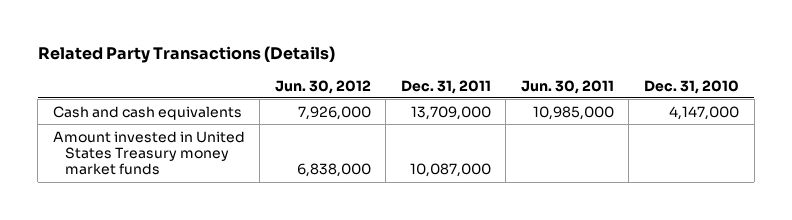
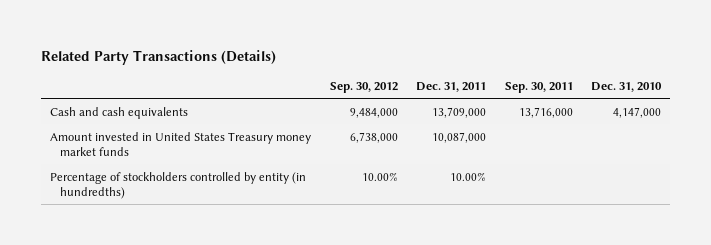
[274,79,371,94] Jun. 30, 2012 -> none
[520,79,614,94] Jun. 30, 2011 -> none
none -> [329,82,398,94] Sep. 30, 2012
none -> [504,82,573,94] Sep. 30, 2011
none -> [50,171,307,200] Percentage of stockholders controlled by entity (in hundredths)

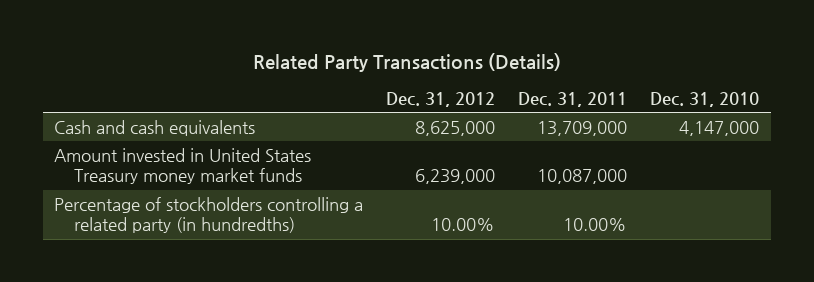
[329,82,398,94] Sep. 30, 2012 -> none
[504,82,573,94] Sep. 30, 2011 -> none
none -> [386,92,496,108] Dec. 31, 2012
[50,171,307,200] Percentage of stockholders controlled by entity (in hundredths) -> none
none -> [54,196,364,234] Percentage of stockholders controlling a related party (in hundredths)

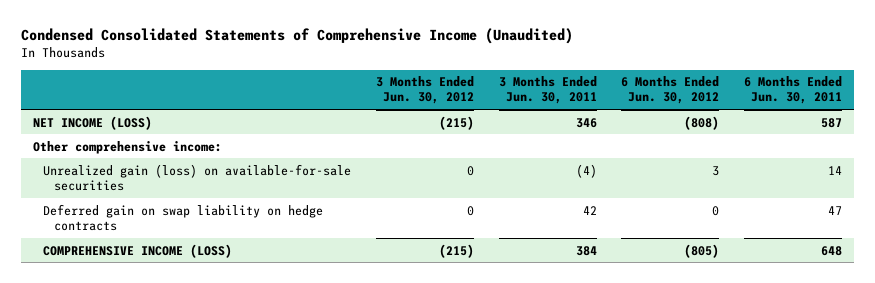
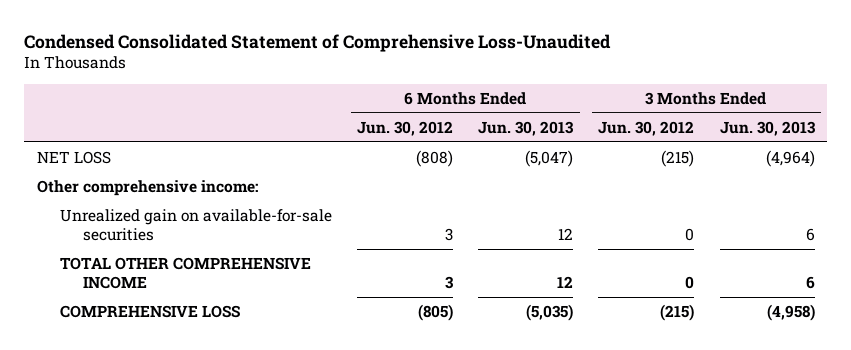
[21,28,574,45] Condensed Consolidated Statements of Comprehensive Income (Unaudited) -> [24,33,612,52] Condensed Consolidated Statement of Comprehensive Loss-Unaudited
[498,76,597,105] 3 Months Ended Jun. 30, 2011 -> none
[743,76,842,105] 6 Months Ended Jun. 30, 2011 -> none
none -> [478,120,575,136] Jun. 30, 2013
none -> [719,120,816,136] Jun. 30, 2013
[33,115,153,130] NET INCOME (LOSS) -> [36,151,111,165] NET LOSS
[43,203,324,231] Deferred gain on swap liability on hedge contracts -> none
[43,163,352,191] Unrealized gain (loss) on available-for-sale securities -> [59,209,332,242] Unrealized gain on available-for-sale securities
none -> [59,257,311,290] TOTAL OTHER COMPREHENSIVE INCOME
[43,243,233,258] COMPREHENSIVE INCOME (LOSS) -> [59,305,240,319] COMPREHENSIVE LOSS

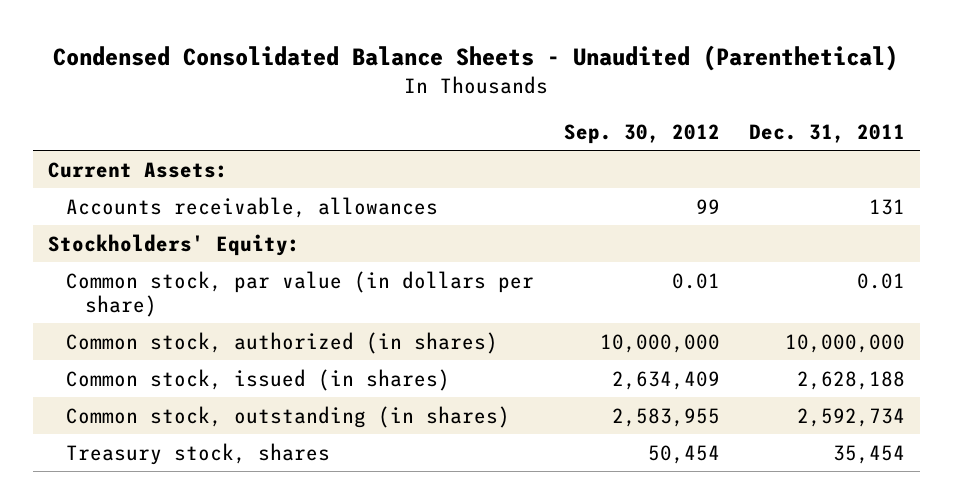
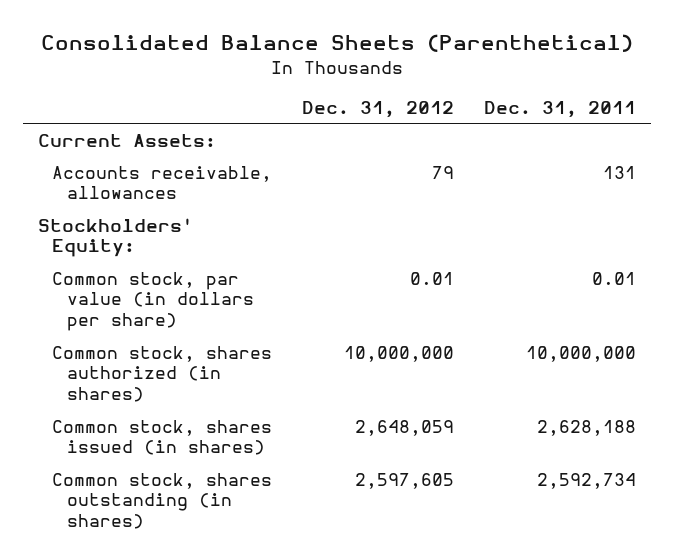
[53,45,899,72] Condensed Consolidated Balance Sheets - Unaudited (Parenthetical) -> [41,34,634,53] Consolidated Balance Sheets (Parenthetical)
[563,124,720,145] Sep. 30, 2012 -> none
none -> [302,100,455,118] Dec. 31, 2012
[66,442,331,465] Treasury stock, shares -> none
[66,331,499,354] Common stock, authorized (in shares) -> [52,345,273,403] Common stock, shares authorized (in shares)
[66,368,451,391] Common stock, issued (in shares) -> [52,419,273,456] Common stock, shares issued (in shares)
[66,405,511,428] Common stock, outstanding (in shares) -> [52,472,273,530] Common stock, shares outstanding (in shares)

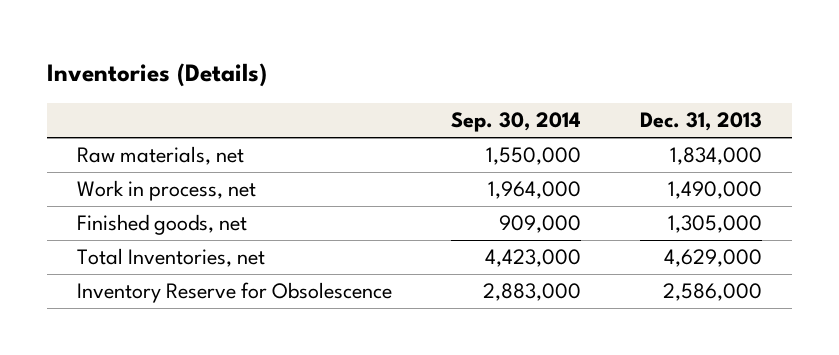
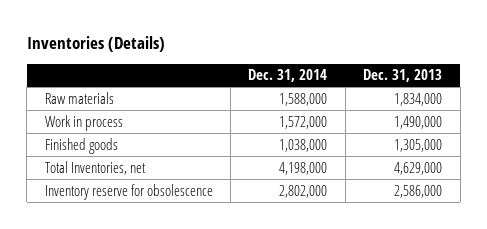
[451,112,582,133] Sep. 30, 2014 -> none
none -> [248,69,328,83] Dec. 31, 2014
[76,146,244,166] Raw materials, net -> [44,91,114,104] Raw materials
[76,180,256,202] Work in process, net -> [44,114,123,131] Work in process
[76,214,247,236] Finished goods, net -> [44,137,118,154] Finished goods
[76,282,392,304] Inventory Reserve for Obsolescence -> [44,183,213,200] Inventory reserve for obsolescence

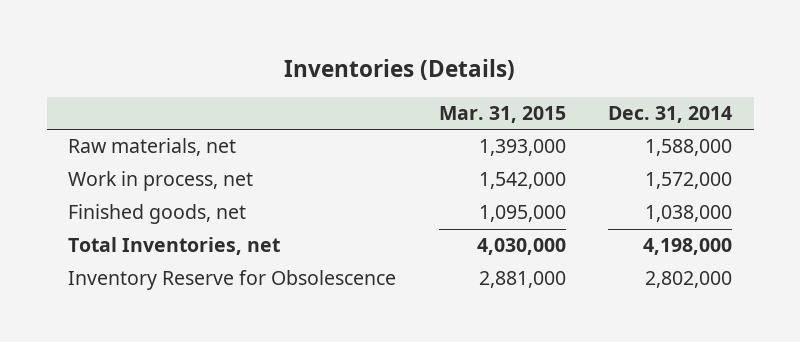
[363,69,443,83] Dec. 31, 2013 -> none
none -> [438,105,566,123] Mar. 31, 2015
[44,91,114,104] Raw materials -> [67,138,236,157] Raw materials, net
[44,114,123,131] Work in process -> [67,171,253,192] Work in process, net
[44,137,118,154] Finished goods -> [67,204,246,225] Finished goods, net
[44,183,213,200] Inventory reserve for obsolescence -> [67,270,396,291] Inventory Reserve for Obsolescence

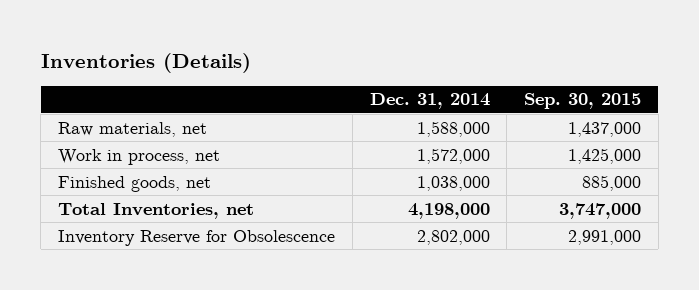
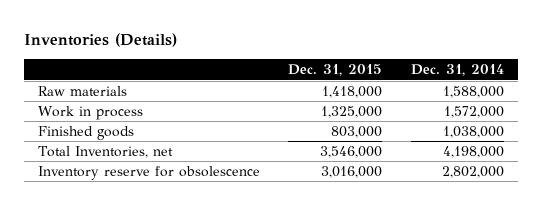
[524,93,642,110] Sep. 30, 2015 -> none
none -> [288,64,383,77] Dec. 31, 2015
[58,121,208,137] Raw materials, net -> [37,85,127,96] Raw materials
[58,148,221,165] Work in process, net -> [37,105,143,120] Work in process
[58,175,212,192] Finished goods, net -> [37,125,134,140] Finished goods
[58,229,336,246] Inventory Reserve for Obsolescence -> [37,165,260,180] Inventory reserve for obsolescence

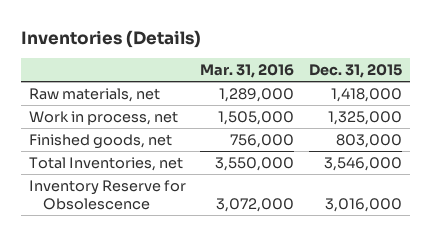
[410,64,504,77] Dec. 31, 2014 -> none
none -> [200,64,295,79] Mar. 31, 2016
[37,85,127,96] Raw materials -> [28,87,160,102] Raw materials, net
[37,105,143,120] Work in process -> [28,110,178,125] Work in process, net
[37,125,134,140] Finished goods -> [28,133,172,149] Finished goods, net
[37,165,260,180] Inventory reserve for obsolescence -> [28,179,186,211] Inventory Reserve for Obsolescence

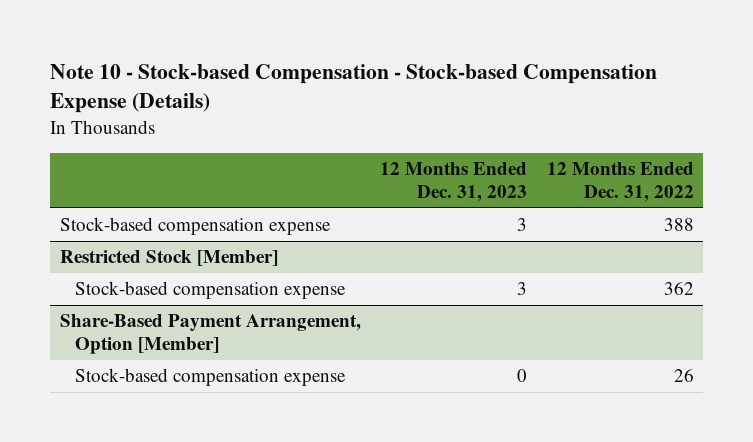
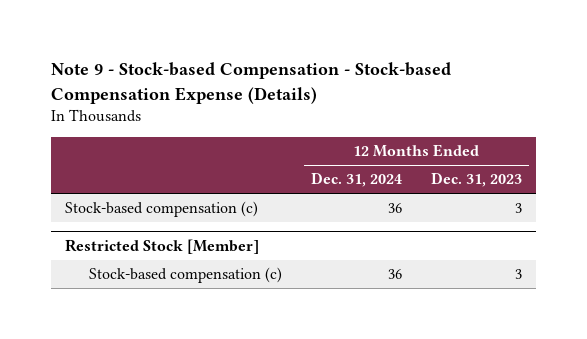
[49,64,657,114] Note 10 - Stock-based Compensation - Stock-based Compensation Expense (Details) -> [50,62,451,104] Note 9 - Stock-based Compensation - Stock-based Compensation Expense (Details)
[546,162,694,202] 12 Months Ended Dec. 31, 2022 -> none
none -> [311,172,403,188] Dec. 31, 2024
[59,217,331,236] Stock-based compensation expense -> [65,201,259,218] Stock-based compensation (c)
[59,314,361,355] Share-Based Payment Arrangement, Option [Member] -> none
[75,368,347,387] Stock-based compensation expense -> none
[75,281,347,300] Stock-based compensation expense -> [89,267,283,284] Stock-based compensation (c)

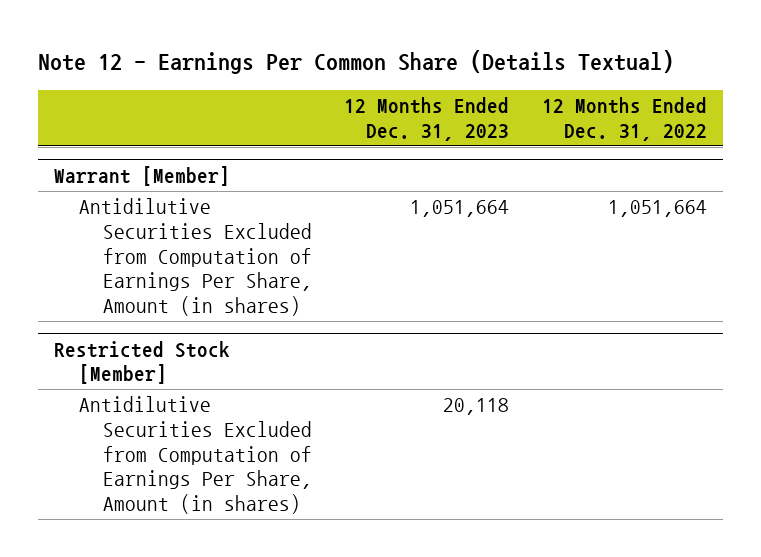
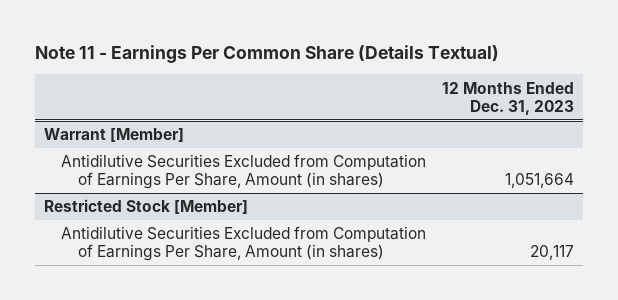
[37,50,674,75] Note 12 - Earnings Per Common Share (Details Textual) -> [35,45,500,64] Note 11 - Earnings Per Common Share (Details Textual)
[541,96,707,141] 12 Months Ended Dec. 31, 2022 -> none
[443,398,510,416] 20,118 -> [530,245,575,261] 20,117

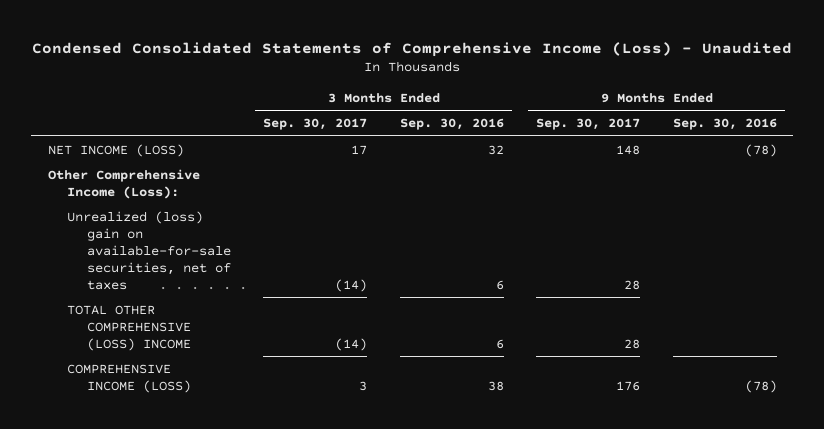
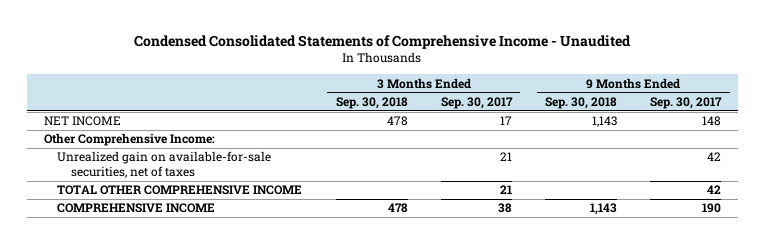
[32,41,793,57] Condensed Consolidated Statements of Comprehensive Income (Loss) - Unaudited -> [134,34,632,49] Condensed Consolidated Statements of Comprehensive Income - Unaudited
[399,118,504,131] Sep. 30, 2016 -> none
[672,118,777,131] Sep. 30, 2016 -> none
none -> [335,97,408,110] Sep. 30, 2018
none -> [545,97,618,110] Sep. 30, 2018
[47,143,184,157] NET INCOME (LOSS) -> [43,116,121,127] NET INCOME
[47,168,200,199] Other Comprehensive Income (Loss): -> [43,133,215,147] Other Comprehensive Income:
[67,210,232,290] Unrealized (loss) gain on available-for-sale securities, net of taxes -> [57,151,272,178] Unrealized gain on available-for-sale securities, net of taxes
[335,278,368,292] (14) -> [499,152,512,162] 21
[624,279,641,290] 28 -> [707,152,722,162] 42
[67,304,192,351] TOTAL OTHER COMPREHENSIVE (LOSS) INCOME -> [57,185,303,196] TOTAL OTHER COMPREHENSIVE INCOME
[335,337,368,351] (14) -> [499,185,512,195] 21
[624,338,641,349] 28 -> [707,185,722,195] 42
[67,363,192,393] COMPREHENSIVE INCOME (LOSS) -> [57,203,216,214] COMPREHENSIVE INCOME
[359,380,368,391] 3 -> [497,203,512,214] 38
[616,380,641,391] 176 -> [702,203,722,214] 190

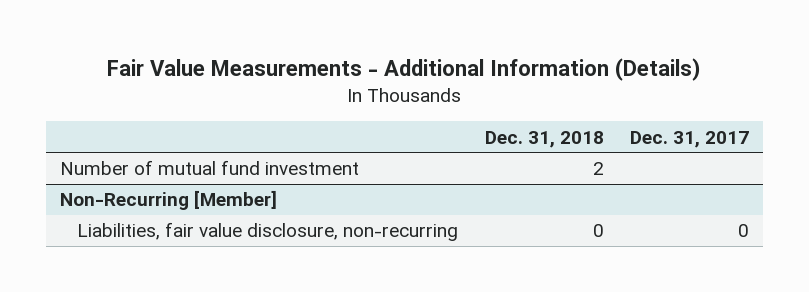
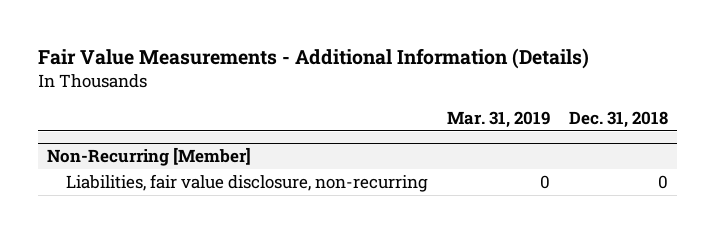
[630,130,750,148] Dec. 31, 2017 -> none
none -> [447,110,551,128] Mar. 31, 2019
[59,160,359,176] Number of mutual fund investment -> none

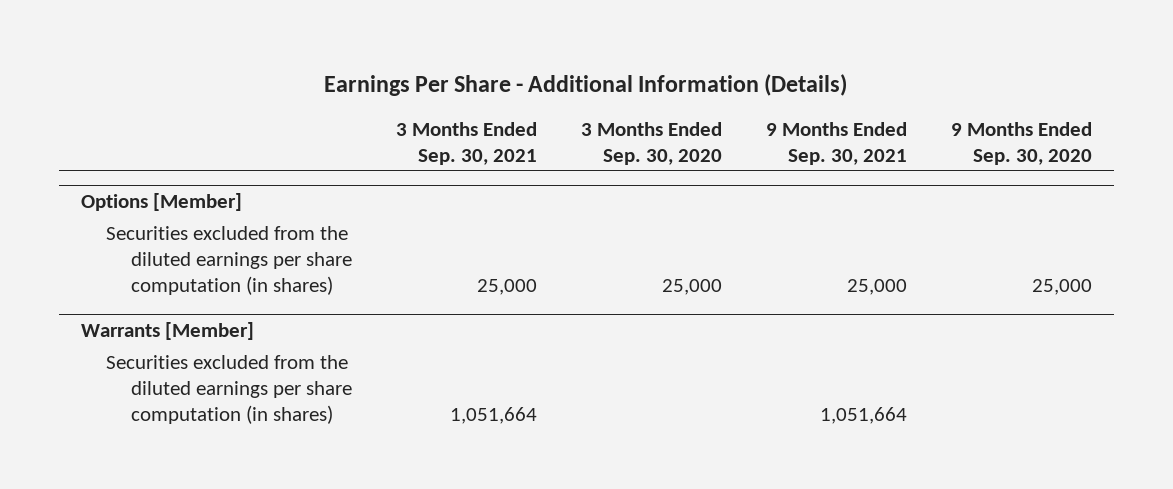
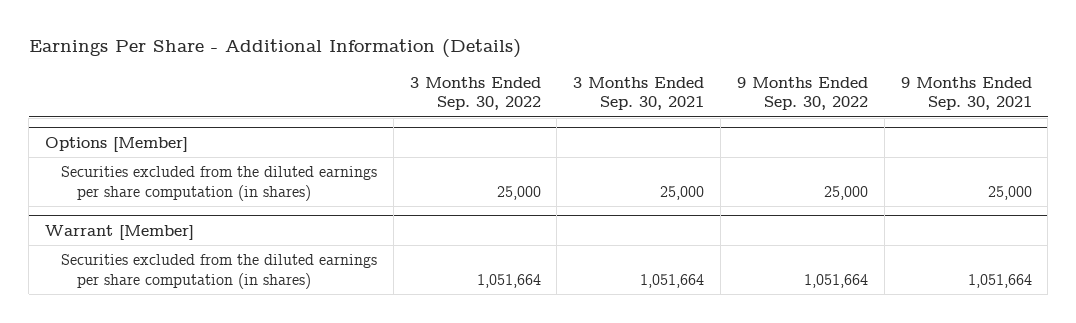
[581,121,723,165] 3 Months Ended Sep. 30, 2020 -> none
[950,121,1092,165] 9 Months Ended Sep. 30, 2020 -> none
none -> [409,76,541,111] 3 Months Ended Sep. 30, 2022
none -> [736,76,868,111] 9 Months Ended Sep. 30, 2022
[81,321,255,340] Warrants [Member] -> [44,224,194,240] Warrant [Member]

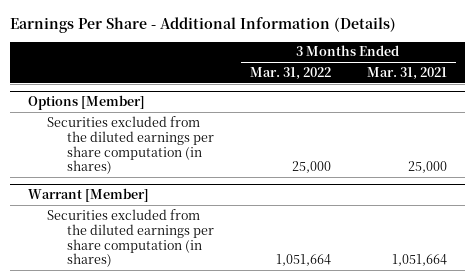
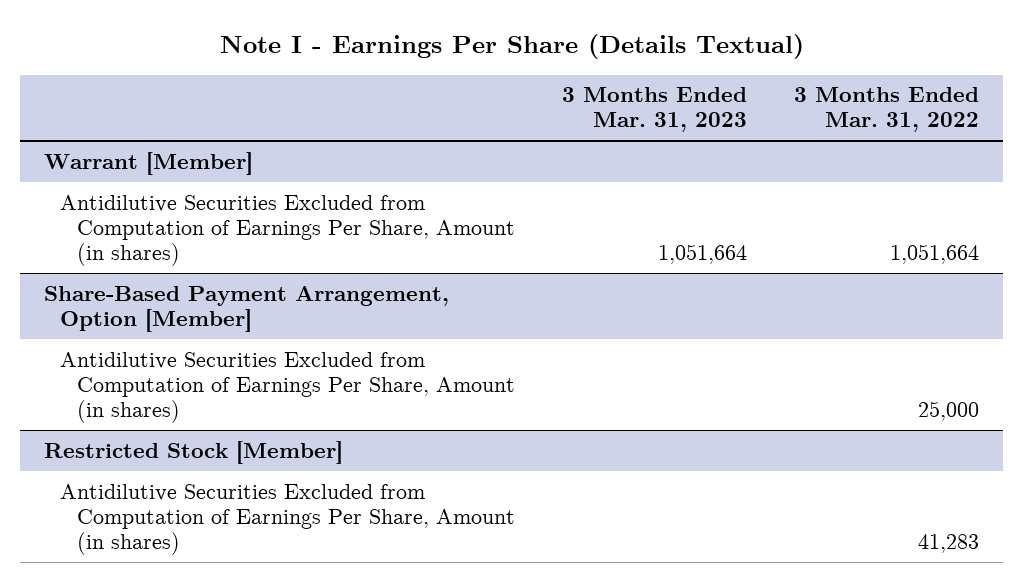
[9,17,396,34] Earnings Per Share - Additional Information (Details) -> [219,34,804,60] Note I - Earnings Per Share (Details Textual)
[366,67,447,81] Mar. 31, 2021 -> none
none -> [562,87,748,133] 3 Months Ended Mar. 31, 2023
[28,95,146,111] Options [Member] -> none
[47,115,214,175] Securities excluded from the diluted earnings per share computation (in shares) -> none
[47,208,214,268] Securities excluded from the diluted earnings per share computation (in shares) -> [60,194,515,266] Antidilutive Securities Excluded from Computation of Earnings Per Share, Amount (in shares)
none -> [43,285,449,332] Share-Based Payment Arrangement, Option [Member]
none -> [60,351,515,423] Antidilutive Securities Excluded from Computation of Earnings Per Share, Amount (in shares)
none -> [43,440,343,464] Restricted Stock [Member]
none -> [60,483,515,555] Antidilutive Securities Excluded from Computation of Earnings Per Share, Amount (in shares)

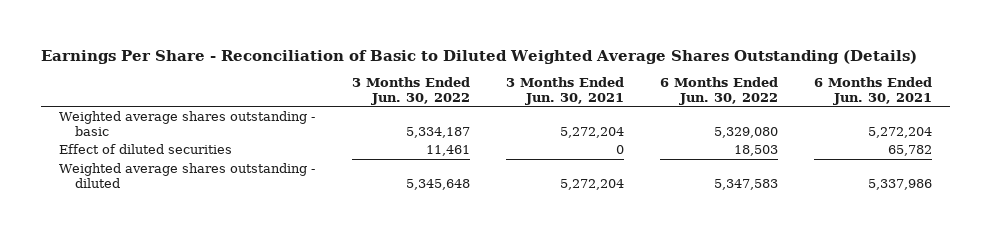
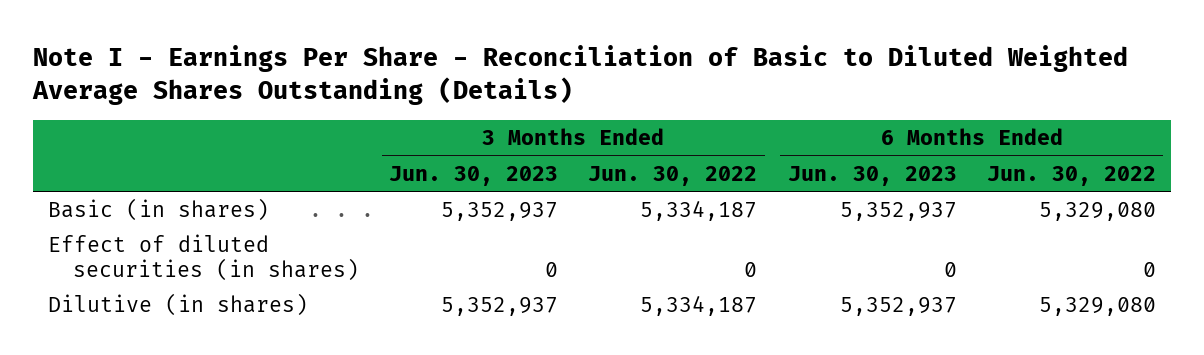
[41,49,918,64] Earnings Per Share - Reconciliation of Basic to Diluted Weighted Average Shares Outstanding (Details) -> [32,45,1129,105] Note I - Earnings Per Share - Reconciliation of Basic to Diluted Weighted Average Shares Outstanding (Details)
[505,76,624,105] 3 Months Ended Jun. 30, 2021 -> none
[814,76,933,105] 6 Months Ended Jun. 30, 2021 -> none
none -> [389,165,559,186] Jun. 30, 2023
none -> [787,165,957,186] Jun. 30, 2023
[59,162,316,188] Weighted average shares outstanding - diluted -> none
[59,110,316,136] Weighted average shares outstanding - basic -> [48,198,270,222] Basic (in shares)
[59,143,233,154] Effect of diluted securities -> [48,234,360,282] Effect of diluted securities (in shares)
[425,144,470,156] 11,461 -> [744,262,758,278] 0
[733,144,778,156] 18,503 -> [1142,262,1156,278] 0
none -> [48,293,309,317] Dilutive (in shares)

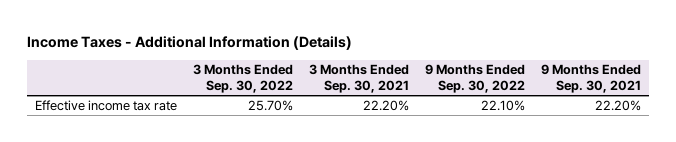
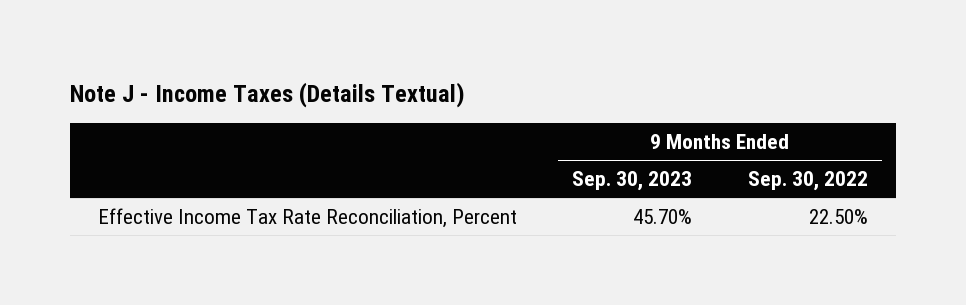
[27,36,353,51] Income Taxes - Additional Information (Details) -> [69,82,465,109] Note J - Income Taxes (Details Textual)
[193,64,294,94] 3 Months Ended Sep. 30, 2022 -> none
[309,64,410,94] 3 Months Ended Sep. 30, 2021 -> none
[540,64,641,94] 9 Months Ended Sep. 30, 2021 -> none
none -> [572,171,693,192] Sep. 30, 2023
[35,100,178,112] Effective income tax rate -> [97,207,517,228] Effective Income Tax Rate Reconciliation, Percent
[481,100,526,112] 22.10% -> [809,208,869,224] 22.50%

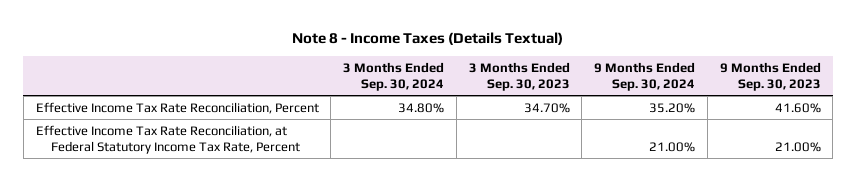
[69,82,465,109] Note J - Income Taxes (Details Textual) -> [292,32,564,46] Note 8 - Income Taxes (Details Textual)
[748,171,869,192] Sep. 30, 2022 -> none
none -> [343,61,445,91] 3 Months Ended Sep. 30, 2024
none -> [468,61,570,91] 3 Months Ended Sep. 30, 2023
none -> [594,61,696,91] 9 Months Ended Sep. 30, 2024
[633,208,693,224] 45.70% -> [774,102,821,113] 41.60%
none -> [35,124,301,154] Effective Income Tax Rate Reconciliation, at Federal Statutory Income Tax Rate, Percent

